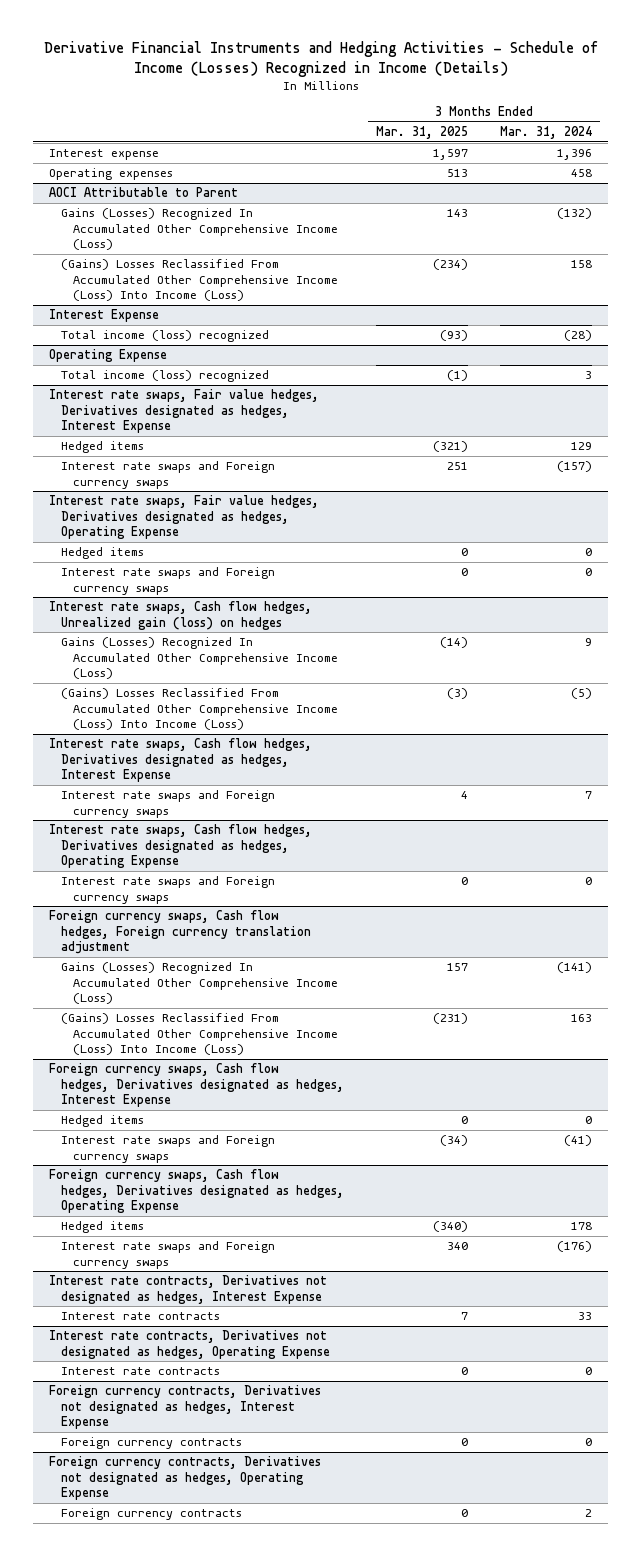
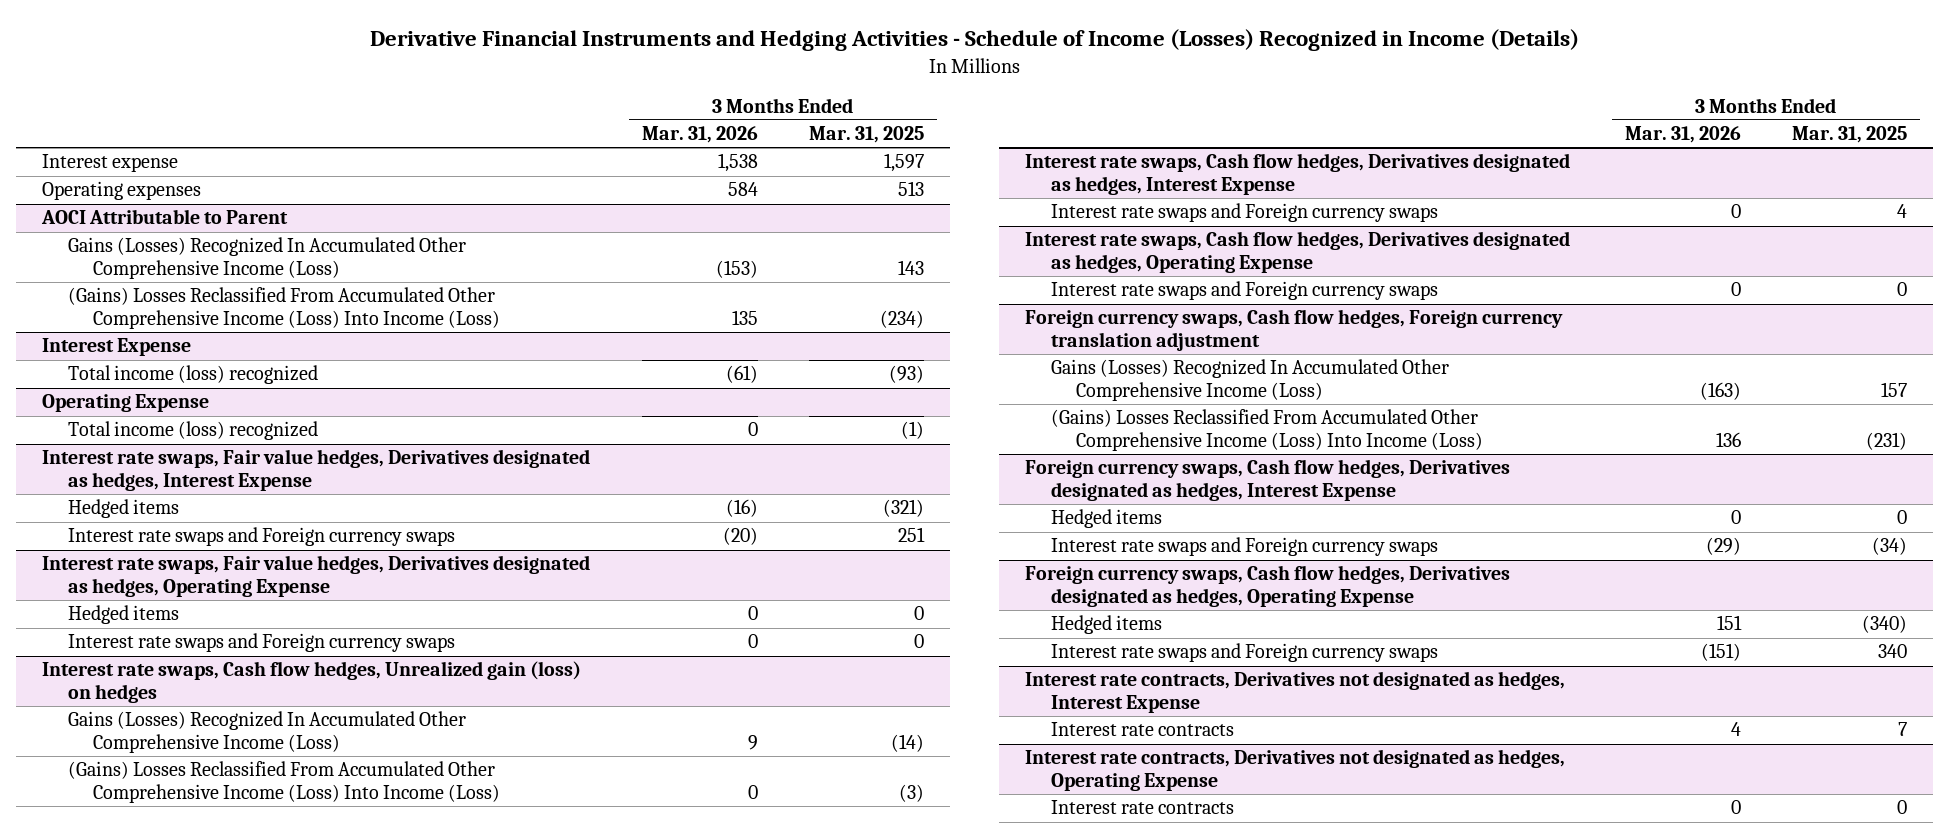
[499,126,592,140] Mar. 31, 2024 -> none
none -> [641,126,758,144] Mar. 31, 2026
[49,1385,322,1430] Foreign currency contracts, Derivatives not designated as hedges, Interest Expense -> none
[61,1437,243,1450] Foreign currency contracts -> none
[49,1456,322,1501] Foreign currency contracts, Derivatives not designated as hedges, Operating Expense -> none
[61,1508,243,1521] Foreign currency contracts -> none

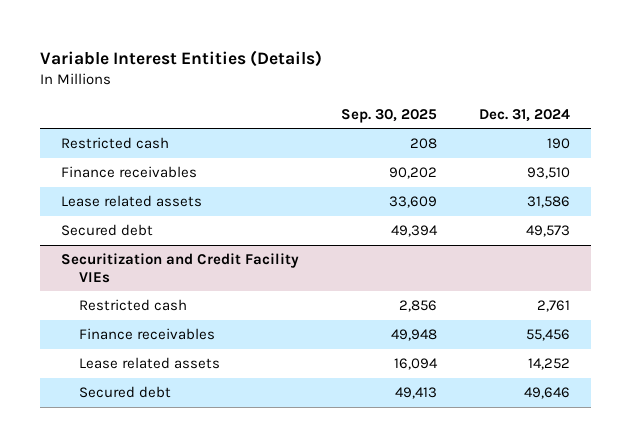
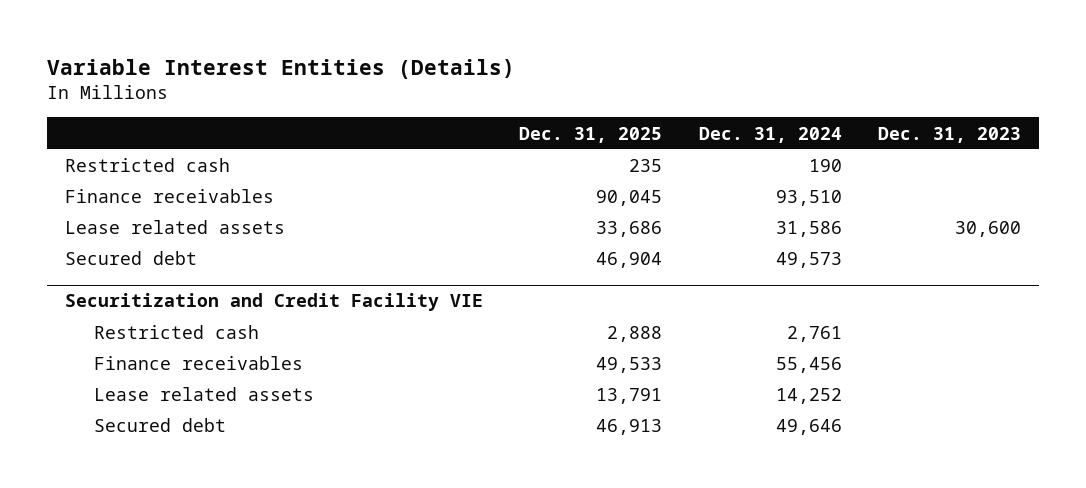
[340,108,437,123] Sep. 30, 2025 -> none
none -> [519,126,663,143] Dec. 31, 2025
none -> [878,126,1022,143] Dec. 31, 2023
[61,253,300,283] Securitization and Credit Facility VIEs -> [64,293,483,312] Securitization and Credit Facility VIE

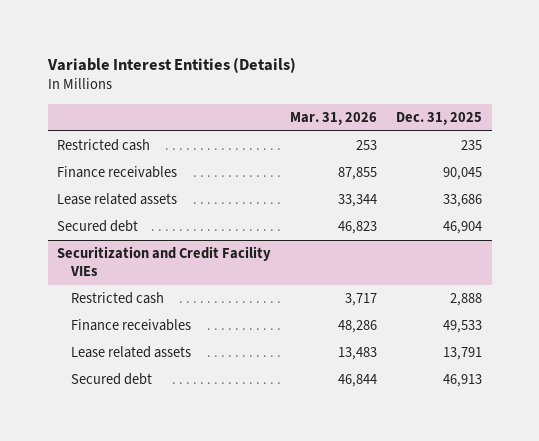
[698,126,842,143] Dec. 31, 2024 -> none
[878,126,1022,143] Dec. 31, 2023 -> none
none -> [290,111,378,125] Mar. 31, 2026
[64,293,483,312] Securitization and Credit Facility VIE -> [57,246,272,276] Securitization and Credit Facility VIEs

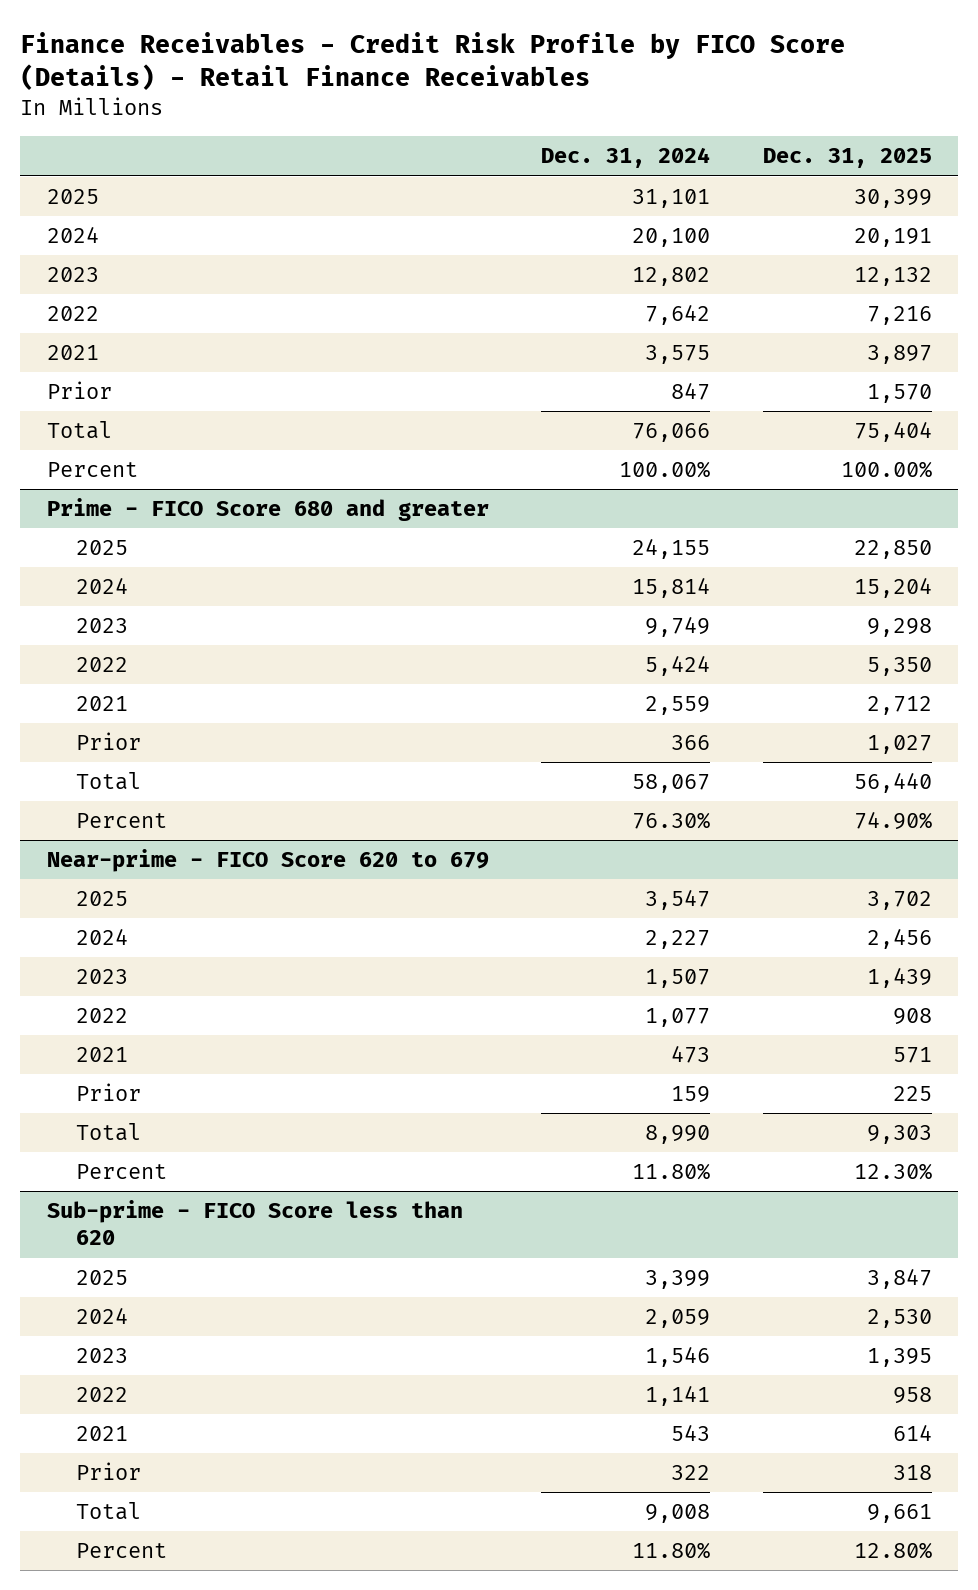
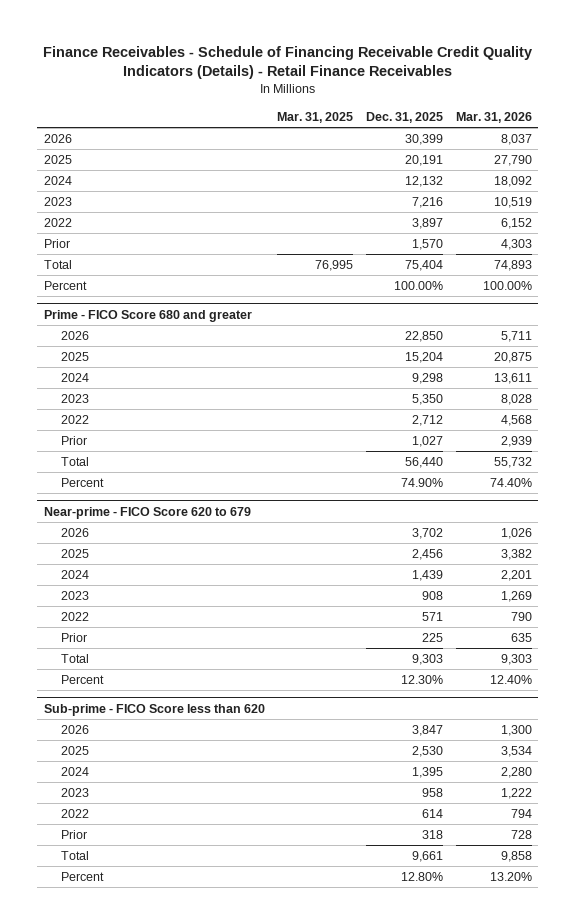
[20,32,846,91] Finance Receivables - Credit Risk Profile by FICO Score (Details) - Retail Finance Receivables -> [42,45,532,80] Finance Receivables - Schedule of Financing Receivable Credit Quality Indicators (Details) - Retail Finance Receivables
[541,147,711,169] Dec. 31, 2024 -> none
none -> [277,111,354,123] Mar. 31, 2025
none -> [455,111,532,123] Mar. 31, 2026
[46,345,99,361] 2021 -> none
none -> [43,133,72,143] 2026
[853,189,932,209] 30,399 -> [404,154,443,166] 20,191
[853,228,932,248] 20,191 -> [404,175,443,187] 12,132
[853,267,932,287] 12,132 -> [411,196,443,208] 7,216
[866,306,932,326] 7,216 -> [411,217,443,229] 3,897
[75,696,128,712] 2021 -> none
none -> [61,330,90,340] 2026
[853,540,932,560] 22,850 -> [404,351,443,363] 15,204
[853,578,932,599] 15,204 -> [411,372,443,384] 9,298
[866,618,932,638] 9,298 -> [411,393,443,405] 5,350
[866,657,932,677] 5,350 -> [411,414,443,426] 2,712
[75,1047,128,1063] 2021 -> none
none -> [61,527,90,537] 2026
[866,891,932,911] 3,702 -> [411,548,443,560] 2,456
[866,929,932,950] 2,456 -> [411,569,443,581] 1,439
[866,968,932,989] 1,439 -> [421,590,443,600] 908
[892,1008,932,1026] 908 -> [421,611,443,621] 571
[75,1426,128,1442] 2021 -> none
none -> [61,724,90,734] 2026
[866,1269,932,1290] 3,847 -> [411,745,443,757] 2,530
[866,1309,932,1329] 2,530 -> [411,766,443,778] 1,395
[866,1348,932,1368] 1,395 -> [421,787,443,797] 958
[892,1387,932,1405] 958 -> [421,808,443,818] 614

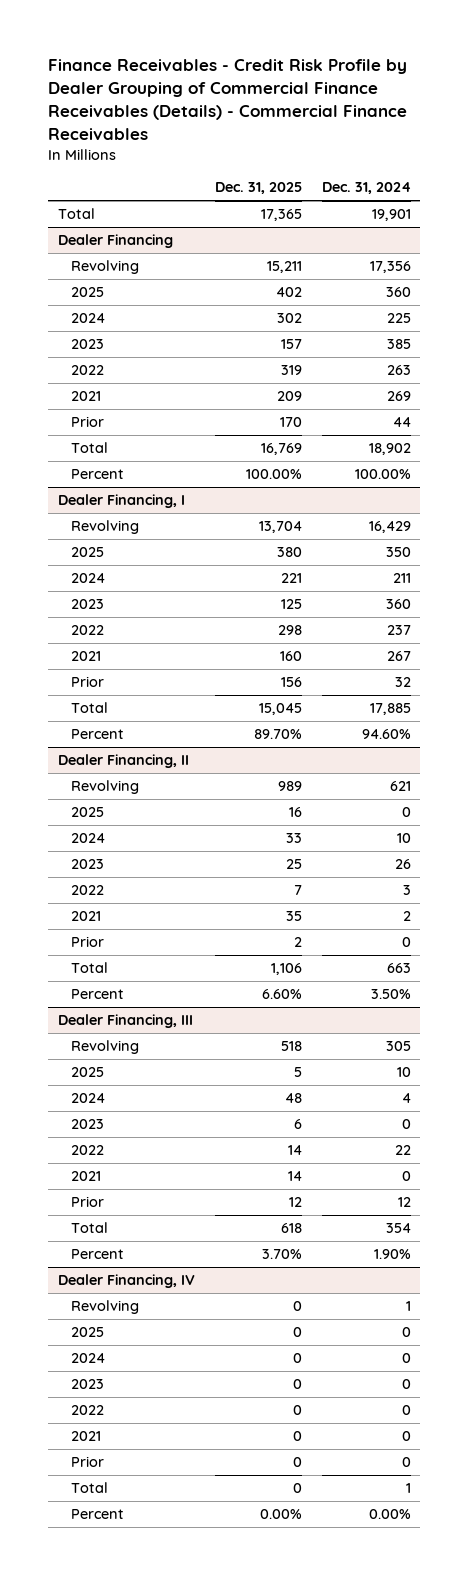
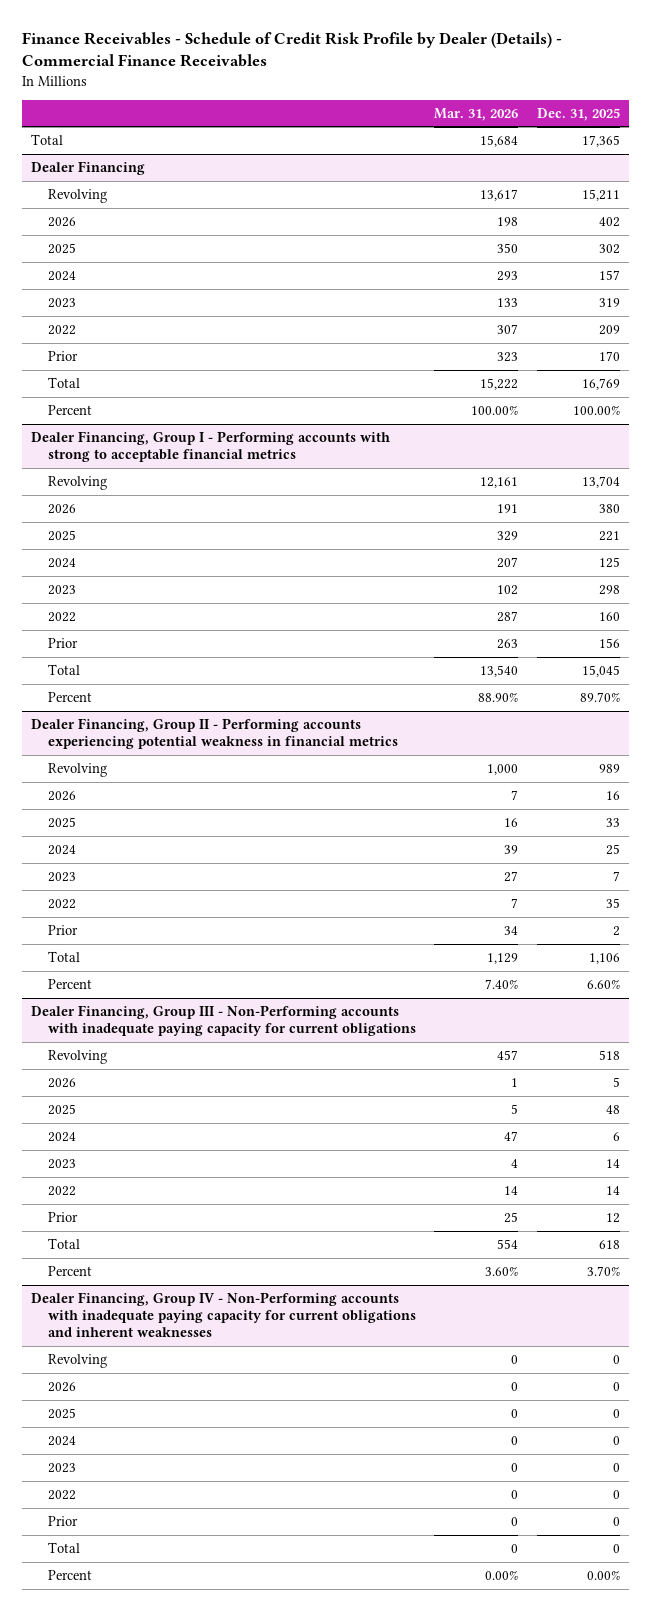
[48,59,408,140] Finance Receivables - Credit Risk Profile by Dealer Grouping of Commercial Finance Receivables (Details) - Commercial Finance Receivables -> [21,32,562,68] Finance Receivables - Schedule of Credit Risk Profile by Dealer (Details) - Commercial Finance Receivables
[321,182,411,195] Dec. 31, 2024 -> none
none -> [434,107,519,121] Mar. 31, 2026
[70,391,101,402] 2021 -> none
none -> [48,216,77,227] 2026
[275,287,302,298] 402 -> [598,243,620,254] 302
[276,313,302,324] 302 -> [598,269,620,280] 157
[280,339,302,350] 157 -> [598,297,620,307] 319
[280,365,302,376] 319 -> [598,324,620,335] 209
[58,494,186,509] Dealer Financing, I -> none
none -> [31,430,391,463] Dealer Financing, Group I - Performing accounts with strong to acceptable financial metrics
[70,651,101,662] 2021 -> none
none -> [48,503,77,514] 2026
[276,547,302,558] 380 -> [598,530,620,541] 221
[280,573,302,584] 221 -> [598,556,620,568] 125
[280,599,302,610] 125 -> [598,584,620,595] 298
[277,625,302,636] 298 -> [598,611,620,621] 160
[58,754,190,769] Dealer Financing, II -> none
none -> [31,717,399,750] Dealer Financing, Group II - Performing accounts experiencing potential weakness in financial metrics
[70,911,101,922] 2021 -> none
none -> [48,790,77,801] 2026
[288,807,302,818] 16 -> [605,817,620,827] 33
[285,833,302,844] 33 -> [605,843,620,855] 25
[285,859,302,870] 25 -> [612,870,620,881] 7
[293,885,302,896] 7 -> [605,897,620,908] 35
[58,1014,194,1029] Dealer Financing, III -> none
none -> [31,1004,417,1037] Dealer Financing, Group III - Non-Performing accounts with inadequate paying capacity for current obligations
none -> [48,1077,77,1088] 2026
[293,1067,302,1078] 5 -> [605,1104,620,1114] 48
[284,1093,302,1104] 48 -> [612,1131,620,1141] 6
[293,1119,302,1130] 6 -> [605,1158,620,1168] 14
[70,1171,101,1182] 2021 -> none
[58,1274,196,1289] Dealer Financing, IV -> none
none -> [31,1291,417,1338] Dealer Financing, Group IV - Non-Performing accounts with inadequate paying capacity for current obligations and inherent weaknesses
none -> [48,1381,77,1392] 2026
[70,1431,101,1442] 2021 -> none

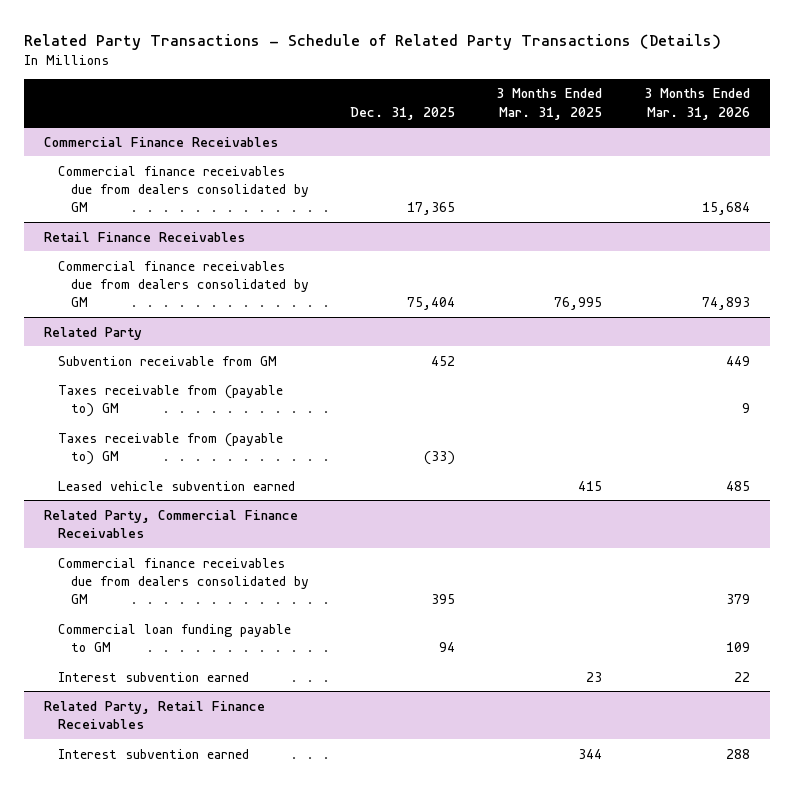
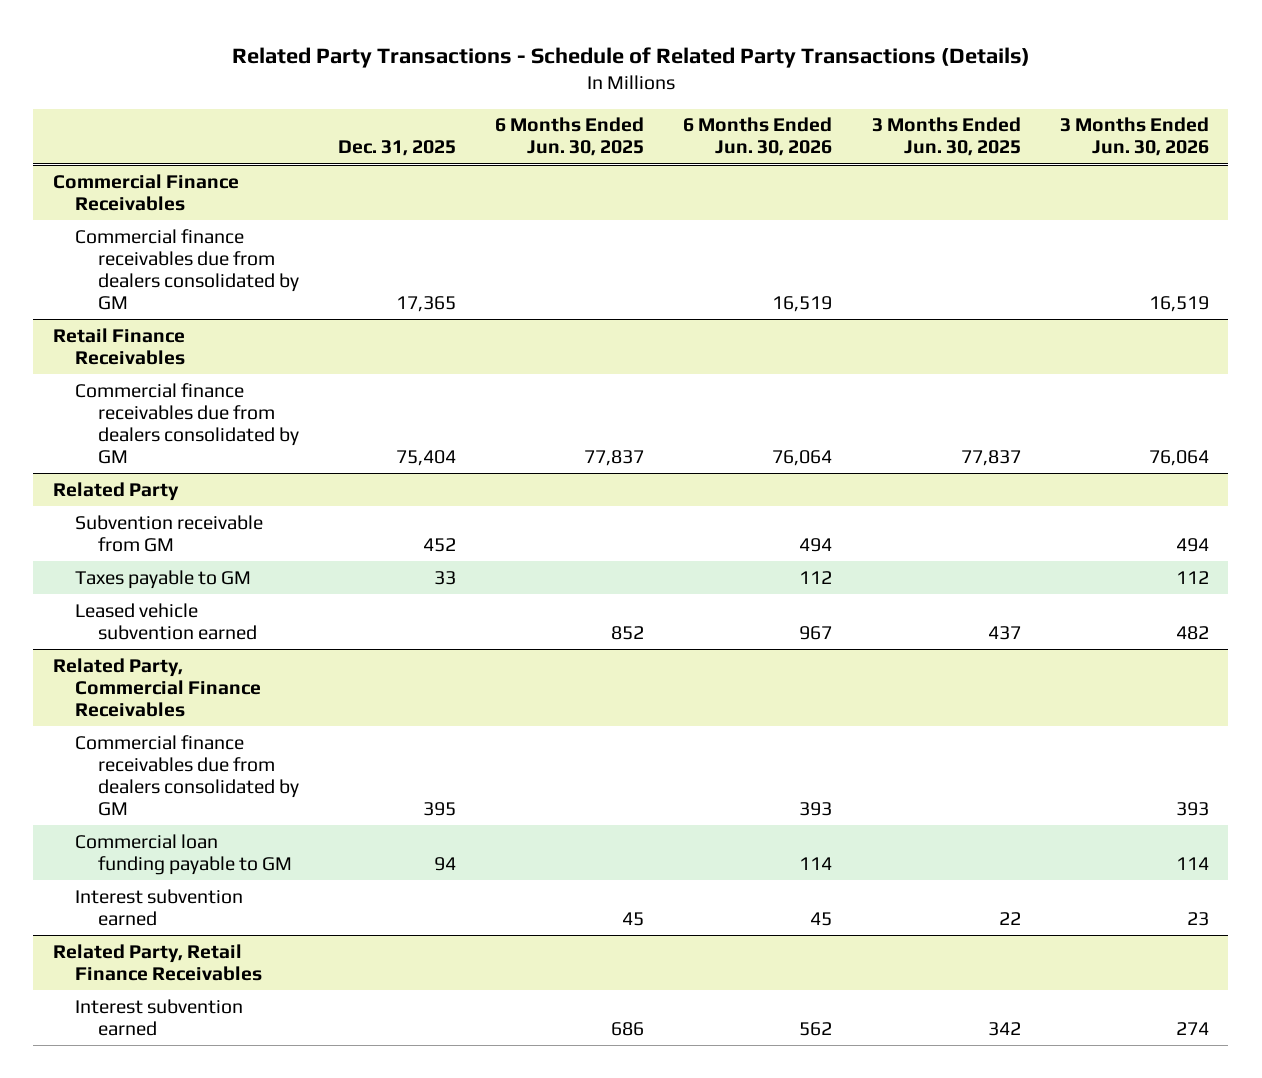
[496,88,603,120] 3 Months Ended Mar. 31, 2025 -> none
[643,88,750,120] 3 Months Ended Mar. 31, 2026 -> none
none -> [495,117,645,157] 6 Months Ended Jun. 30, 2025
none -> [683,117,833,157] 6 Months Ended Jun. 30, 2026
none -> [871,117,1021,157] 3 Months Ended Jun. 30, 2025
none -> [1059,117,1209,157] 3 Months Ended Jun. 30, 2026
[57,384,283,417] Taxes receivable from (payable to) GM -> none
[57,432,283,465] Taxes receivable from (payable to) GM -> [75,569,252,589] Taxes payable to GM
[424,450,456,465] (33) -> [433,570,456,585] 33

